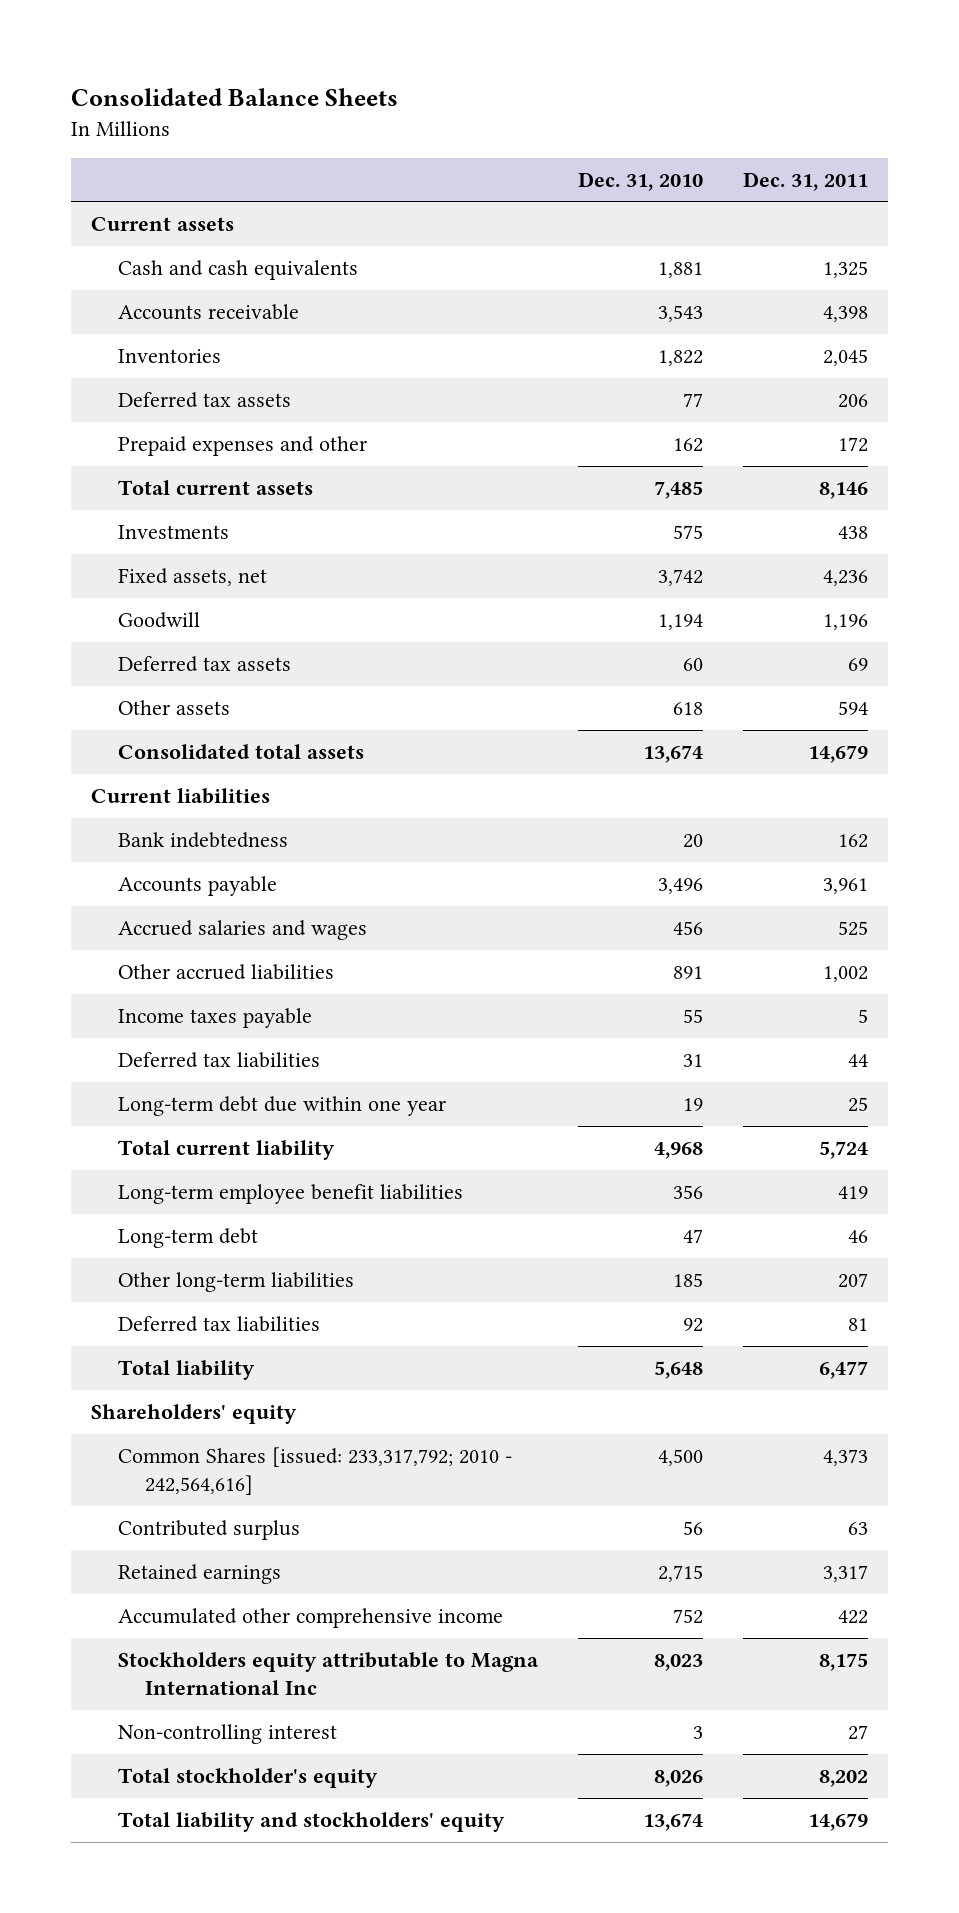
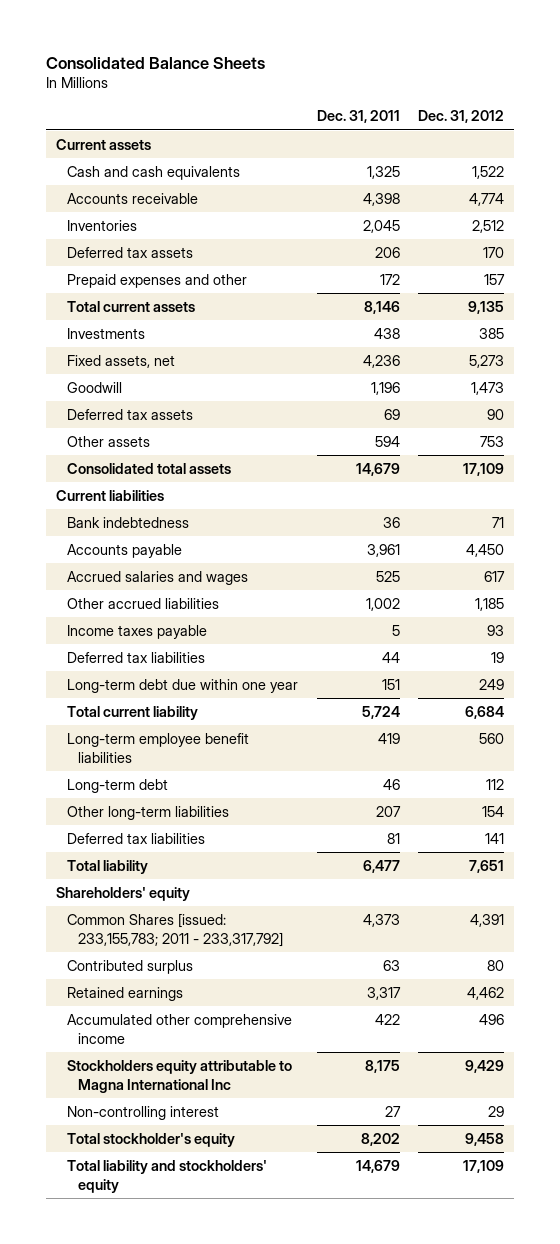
[578,171,704,191] Dec. 31, 2010 -> none
none -> [418,110,505,124] Dec. 31, 2012
[838,833,869,848] 162 -> [382,516,400,528] 36
[848,1096,869,1112] 25 -> [381,678,400,690] 151
[118,1446,513,1496] Common Shares [issued: 233,317,792; 2010 - 242,564,616] -> [66,912,284,947] Common Shares [issued: 233,155,783; 2011 - 233,317,792]

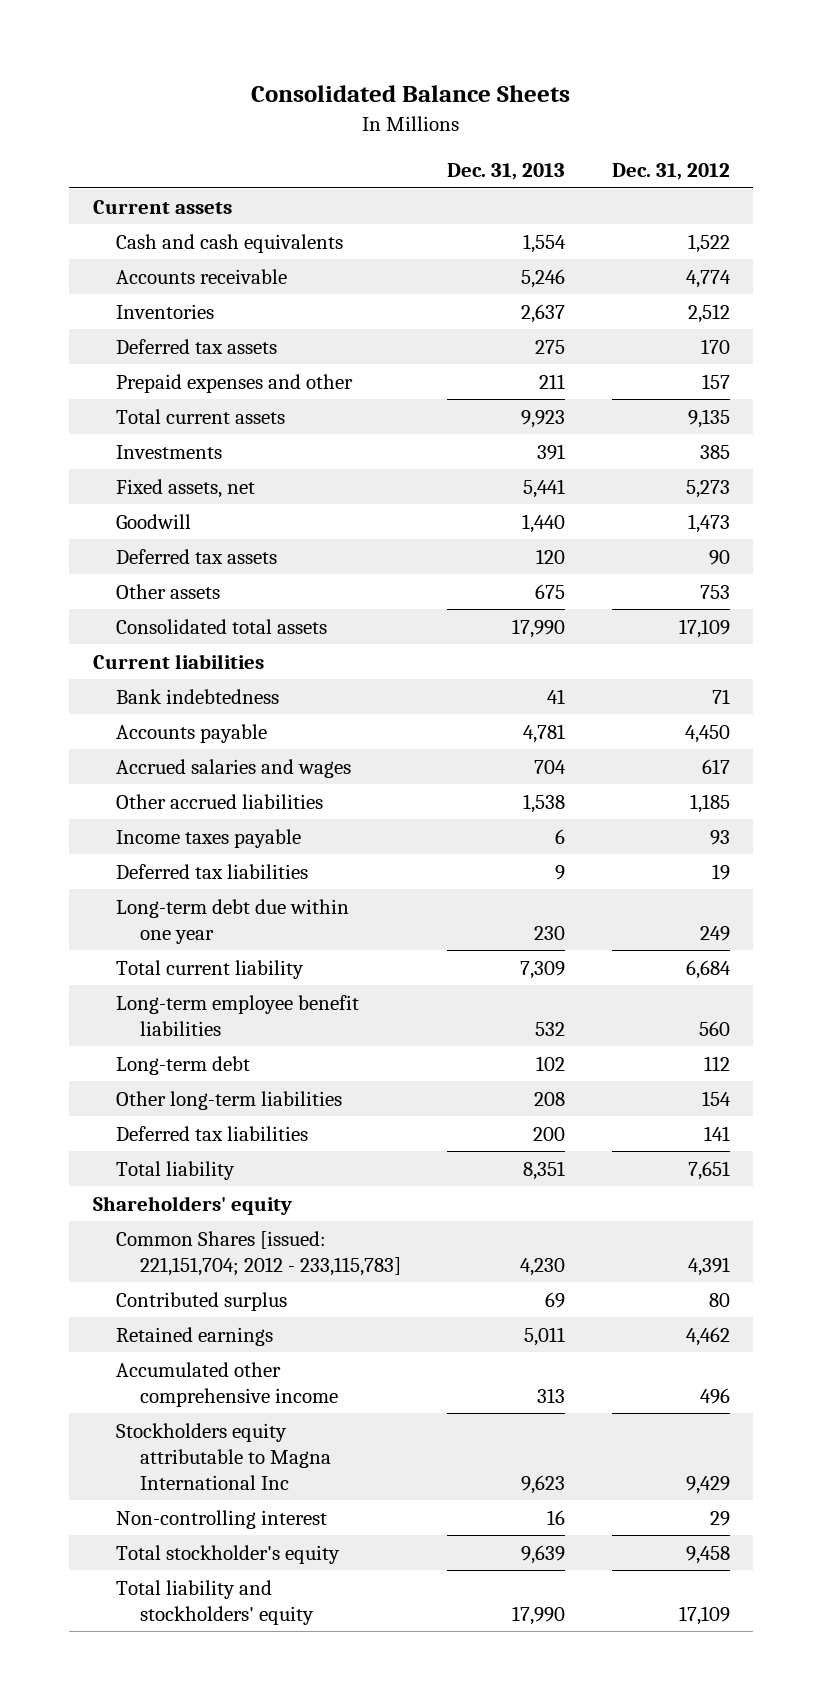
[316,110,400,124] Dec. 31, 2011 -> none
none -> [447,163,566,181] Dec. 31, 2013
[66,912,284,947] Common Shares [issued: 233,155,783; 2011 - 233,317,792] -> [116,1230,401,1276] Common Shares [issued: 221,151,704; 2012 - 233,115,783]

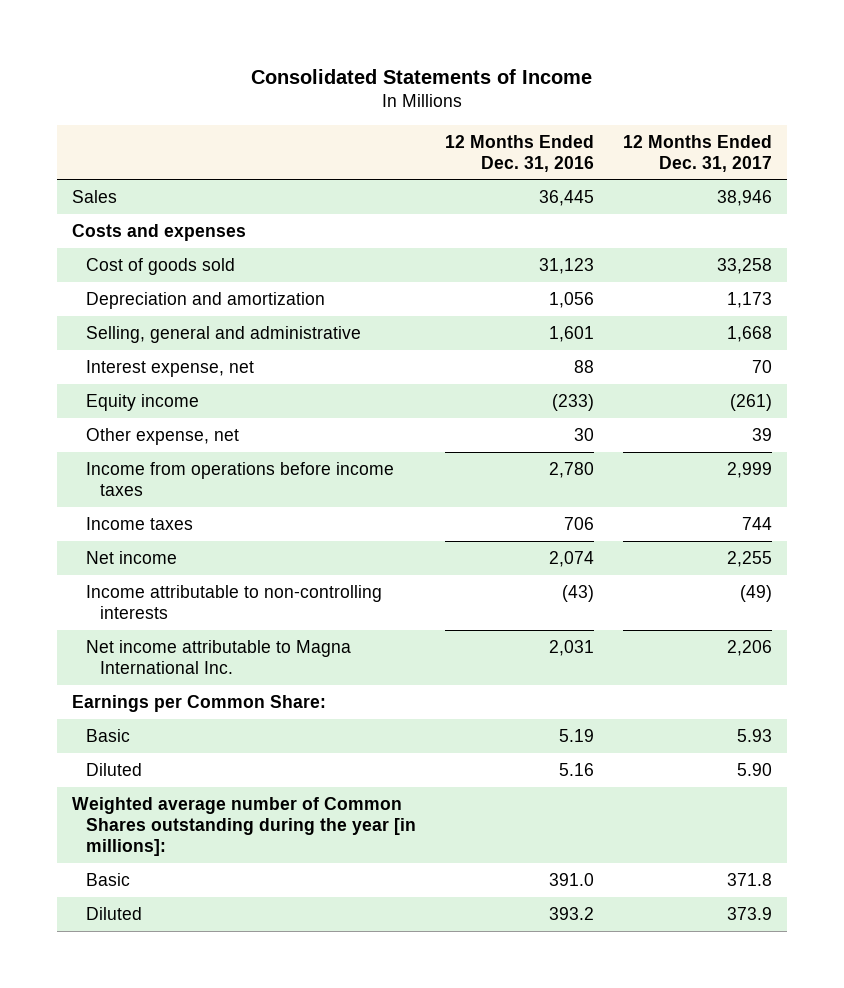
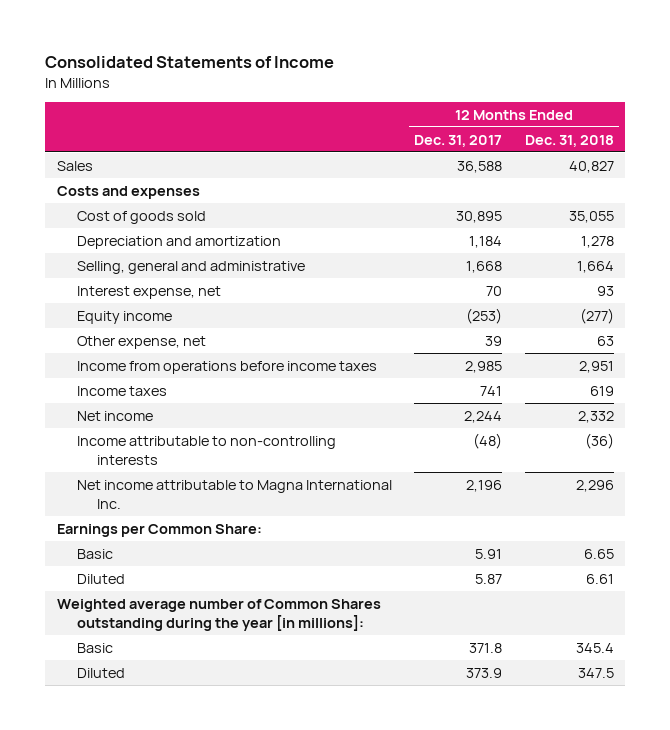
[445,134,595,172] 12 Months Ended Dec. 31, 2016 -> none
none -> [524,134,614,147] Dec. 31, 2018
[717,189,773,206] 38,946 -> [457,160,503,173] 36,588
[717,257,773,274] 33,258 -> [456,210,503,223] 30,895
[727,291,773,308] 1,173 -> [469,235,503,248] 1,184
[730,393,773,411] (261) -> [466,307,503,324] (253)
[727,461,773,478] 2,999 -> [465,360,503,373] 2,985
[742,516,773,530] 744 -> [480,385,503,396] 741
[727,550,773,567] 2,255 -> [464,410,503,423] 2,244
[740,584,773,602] (49) -> [473,432,503,449] (48)
[727,639,773,656] 2,206 -> [466,479,503,492] 2,196
[737,728,773,742] 5.93 -> [475,548,503,559] 5.91
[737,762,773,776] 5.90 -> [475,573,503,584] 5.87

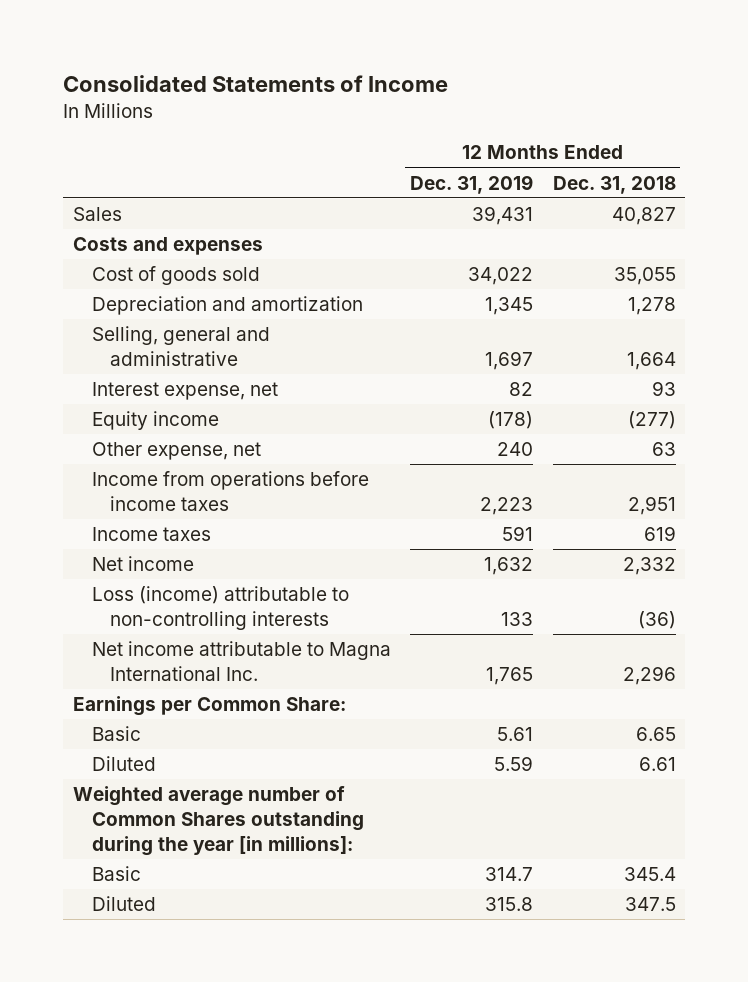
[414,134,503,147] Dec. 31, 2017 -> none
none -> [410,174,534,194] Dec. 31, 2019
[76,435,336,465] Income attributable to non-controlling interests -> [91,586,349,630] Loss (income) attributable to non-controlling interests

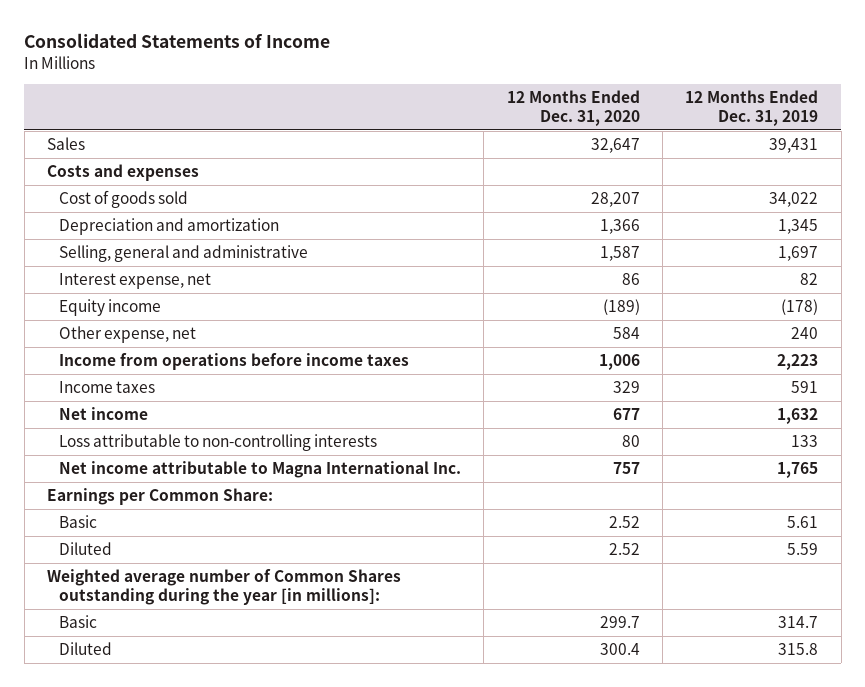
[552,175,676,194] Dec. 31, 2018 -> none
none -> [506,90,640,127] 12 Months Ended Dec. 31, 2020
[91,586,349,630] Loss (income) attributable to non-controlling interests -> [58,434,377,452] Loss attributable to non-controlling interests

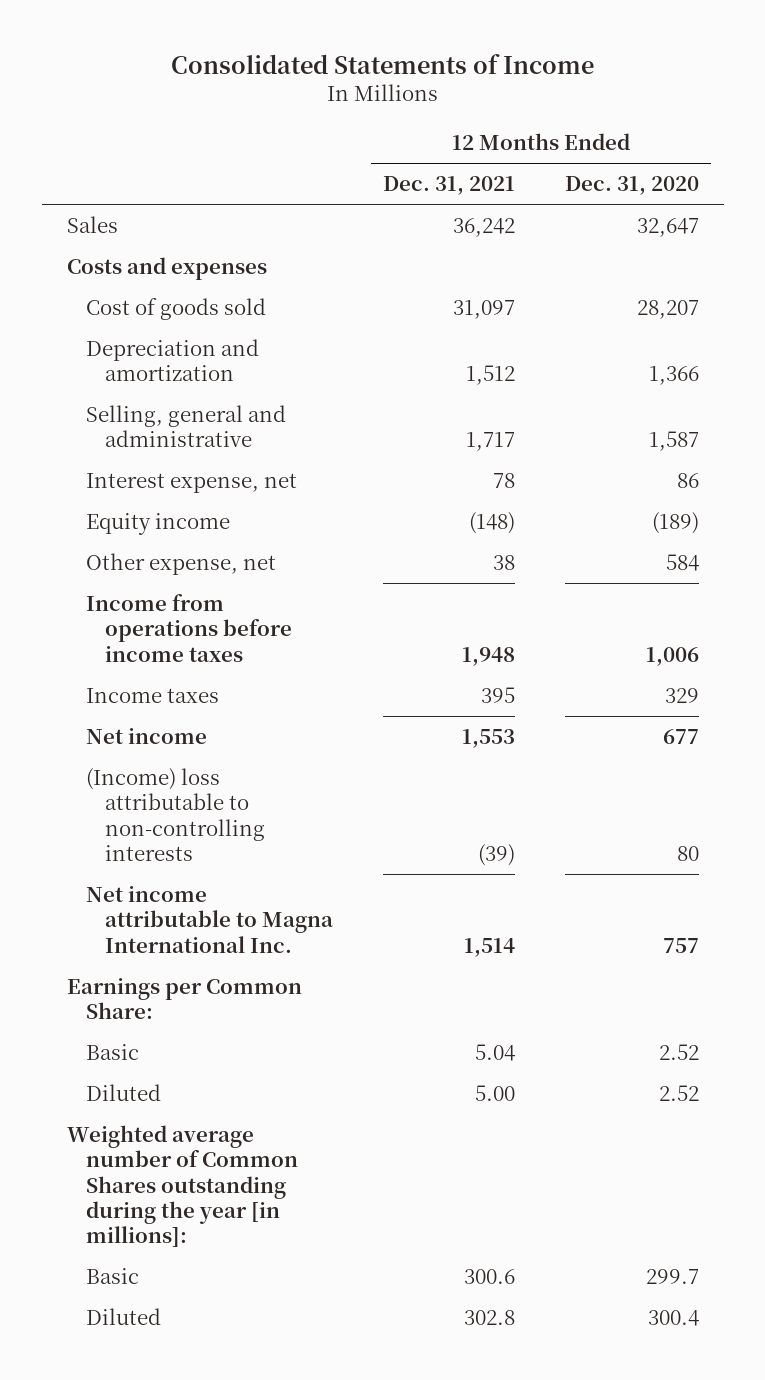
[685,90,819,127] 12 Months Ended Dec. 31, 2019 -> none
none -> [383,176,516,196] Dec. 31, 2021
[58,434,377,452] Loss attributable to non-controlling interests -> [86,768,266,861] (Income) loss attributable to non-controlling interests

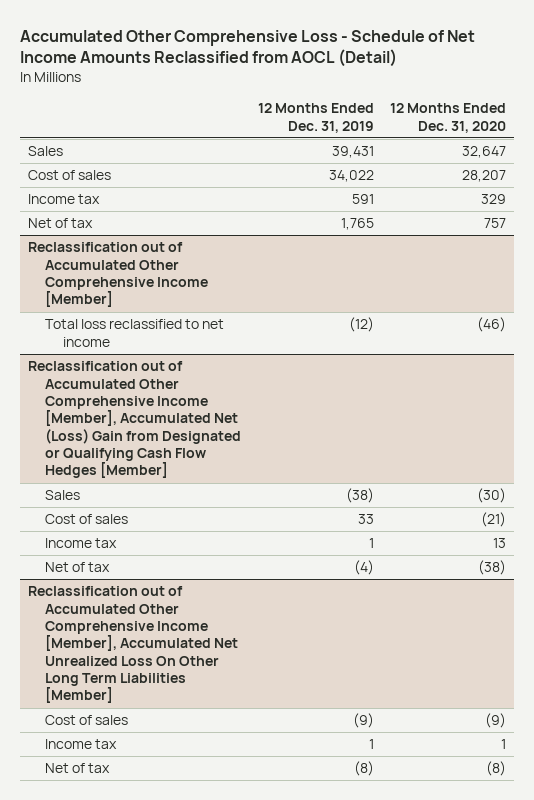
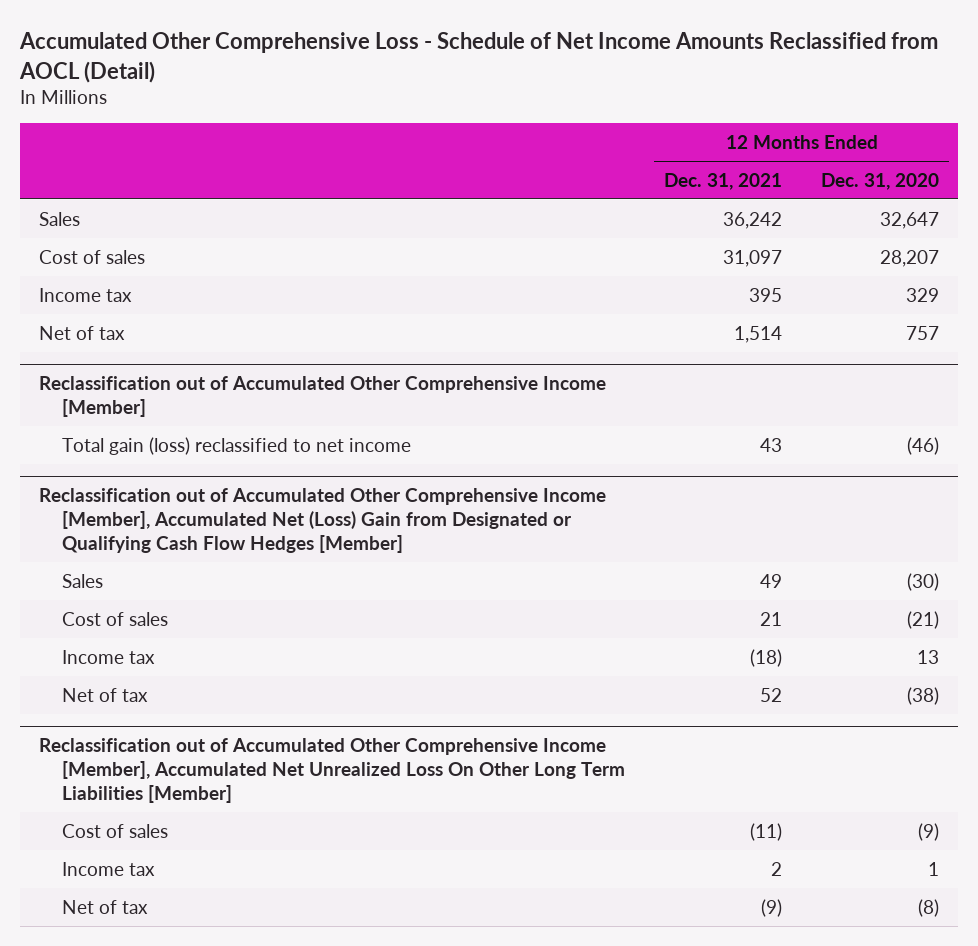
[257,103,374,133] 12 Months Ended Dec. 31, 2019 -> none
none -> [664,172,783,190] Dec. 31, 2021
[45,319,225,347] Total loss reclassified to net income -> [62,436,412,455] Total gain (loss) reclassified to net income

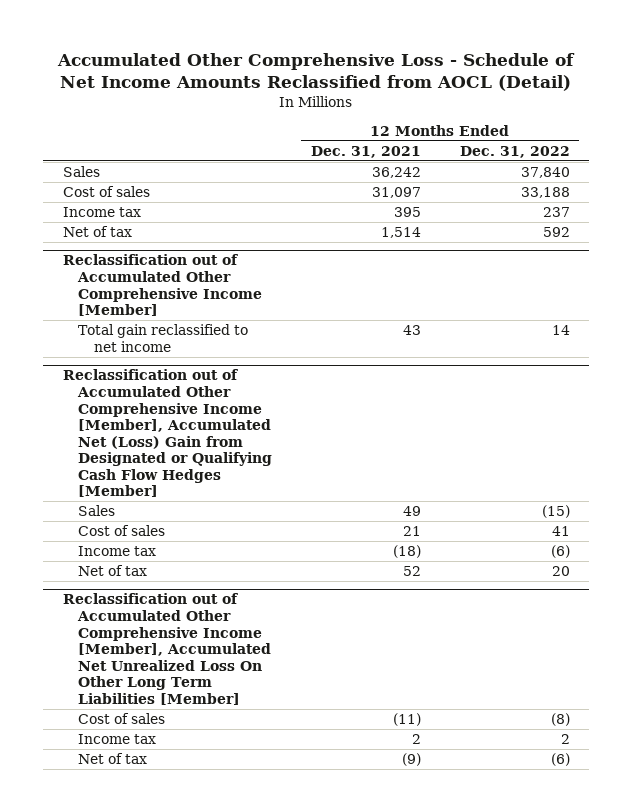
[820,172,939,190] Dec. 31, 2020 -> none
none -> [459,146,570,159] Dec. 31, 2022
[62,436,412,455] Total gain (loss) reclassified to net income -> [78,324,249,352] Total gain reclassified to net income

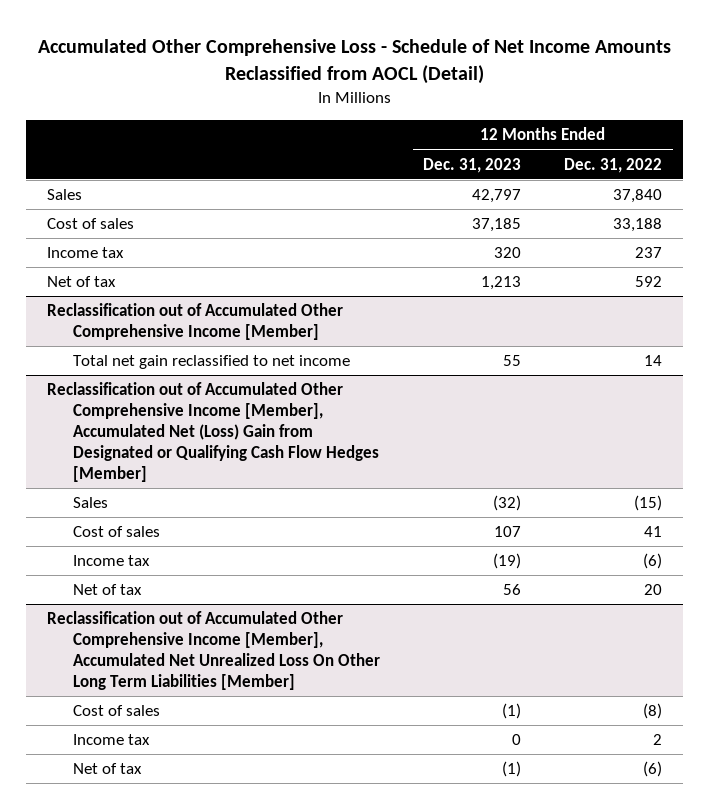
[311,146,422,159] Dec. 31, 2021 -> none
none -> [423,157,522,173] Dec. 31, 2023
[78,324,249,352] Total gain reclassified to net income -> [73,355,351,370] Total net gain reclassified to net income

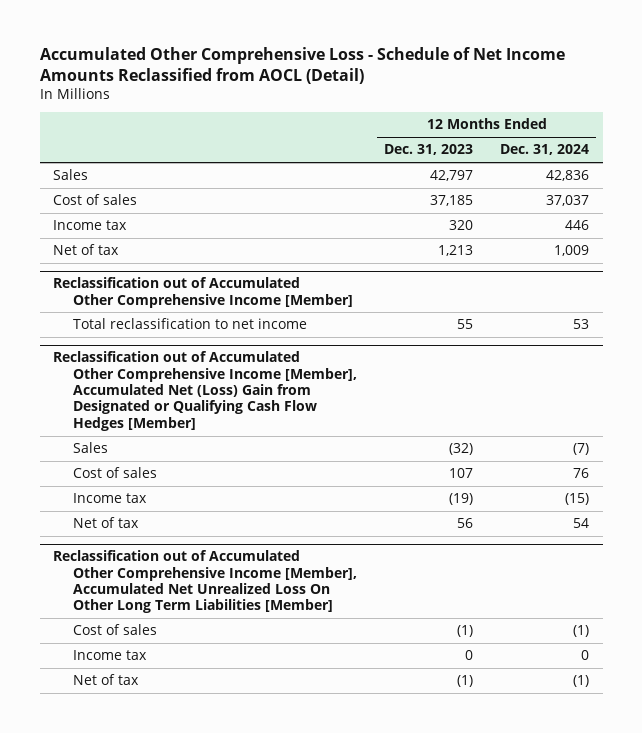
[564,157,663,173] Dec. 31, 2022 -> none
none -> [500,144,590,156] Dec. 31, 2024
[73,355,351,370] Total net gain reclassified to net income -> [72,318,307,330] Total reclassification to net income

